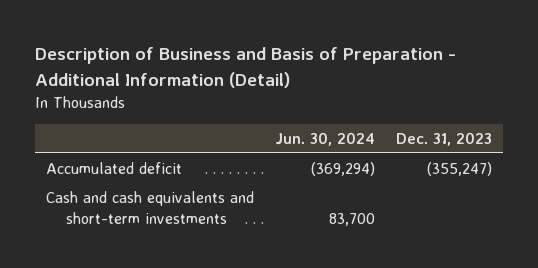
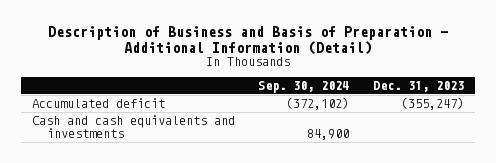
[274,131,375,146] Jun. 30, 2024 -> none
none -> [258,81,350,94] Sep. 30, 2024
[45,190,254,224] Cash and cash equivalents and short-term investments -> [32,115,236,139] Cash and cash equivalents and investments

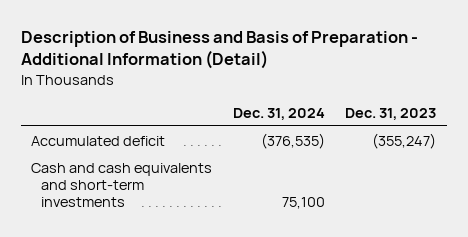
[258,81,350,94] Sep. 30, 2024 -> none
none -> [232,107,325,120] Dec. 31, 2024
[32,115,236,139] Cash and cash equivalents and investments -> [31,162,213,208] Cash and cash equivalents and short-term investments

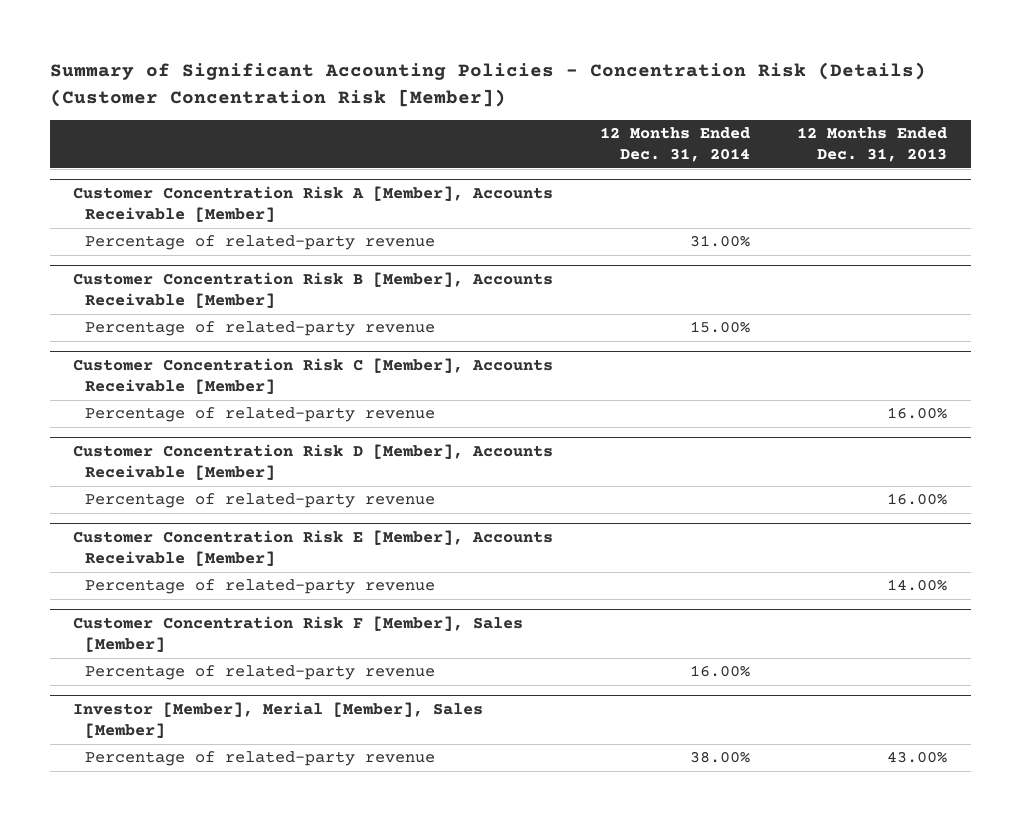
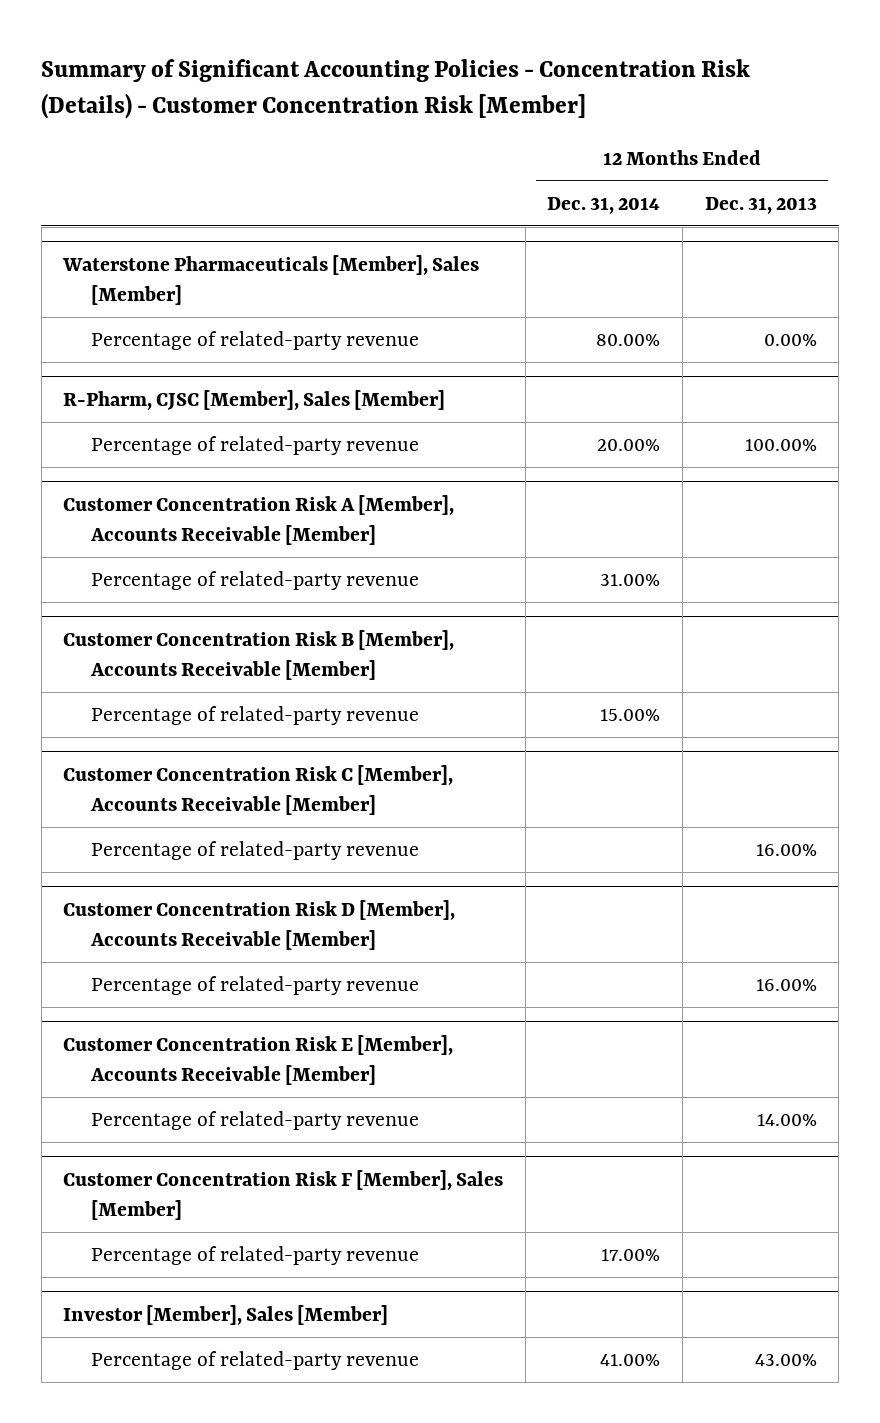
[49,62,926,107] Summary of Significant Accounting Policies - Concentration Risk (Details) (Customer Concentration Risk [Member]) -> [41,58,751,119] Summary of Significant Accounting Policies - Concentration Risk (Details) - Customer Concentration Risk [Member]
none -> [62,255,480,306] Waterstone Pharmaceuticals [Member], Sales [Member]
none -> [90,331,419,351] Percentage of related-party revenue
none -> [63,390,446,411] R-Pharm, CJSC [Member], Sales [Member]
none -> [90,436,419,456] Percentage of related-party revenue
[690,665,751,678] 16.00% -> [601,1249,661,1262] 17.00%
[73,701,484,739] Investor [Member], Merial [Member], Sales [Member] -> [63,1305,389,1326] Investor [Member], Sales [Member]
[690,751,751,764] 38.00% -> [600,1354,661,1367] 41.00%

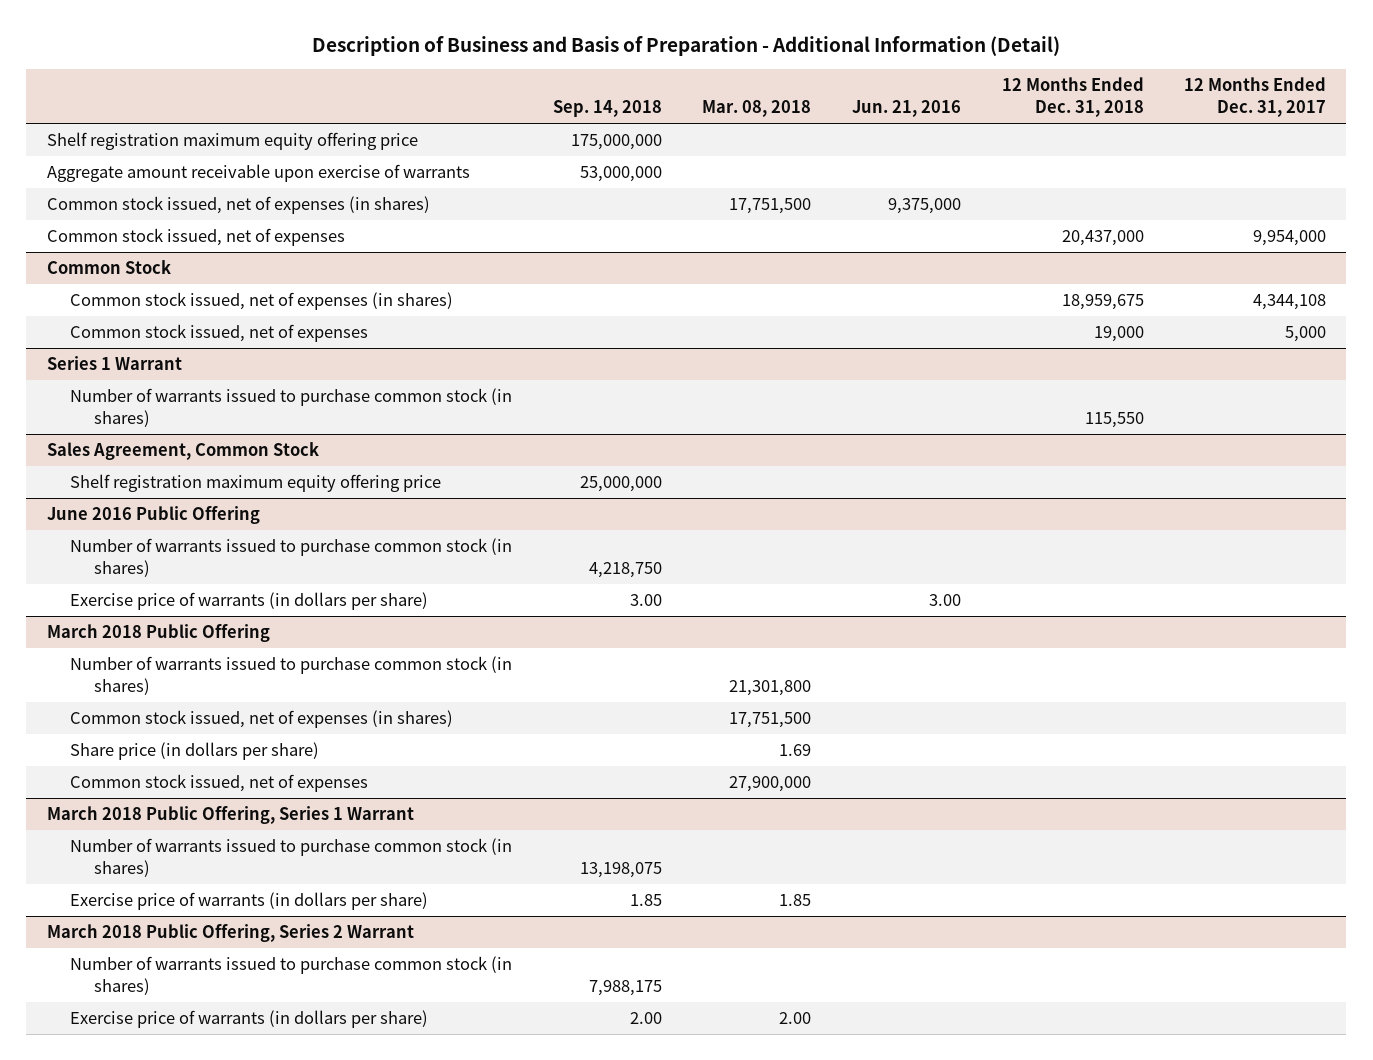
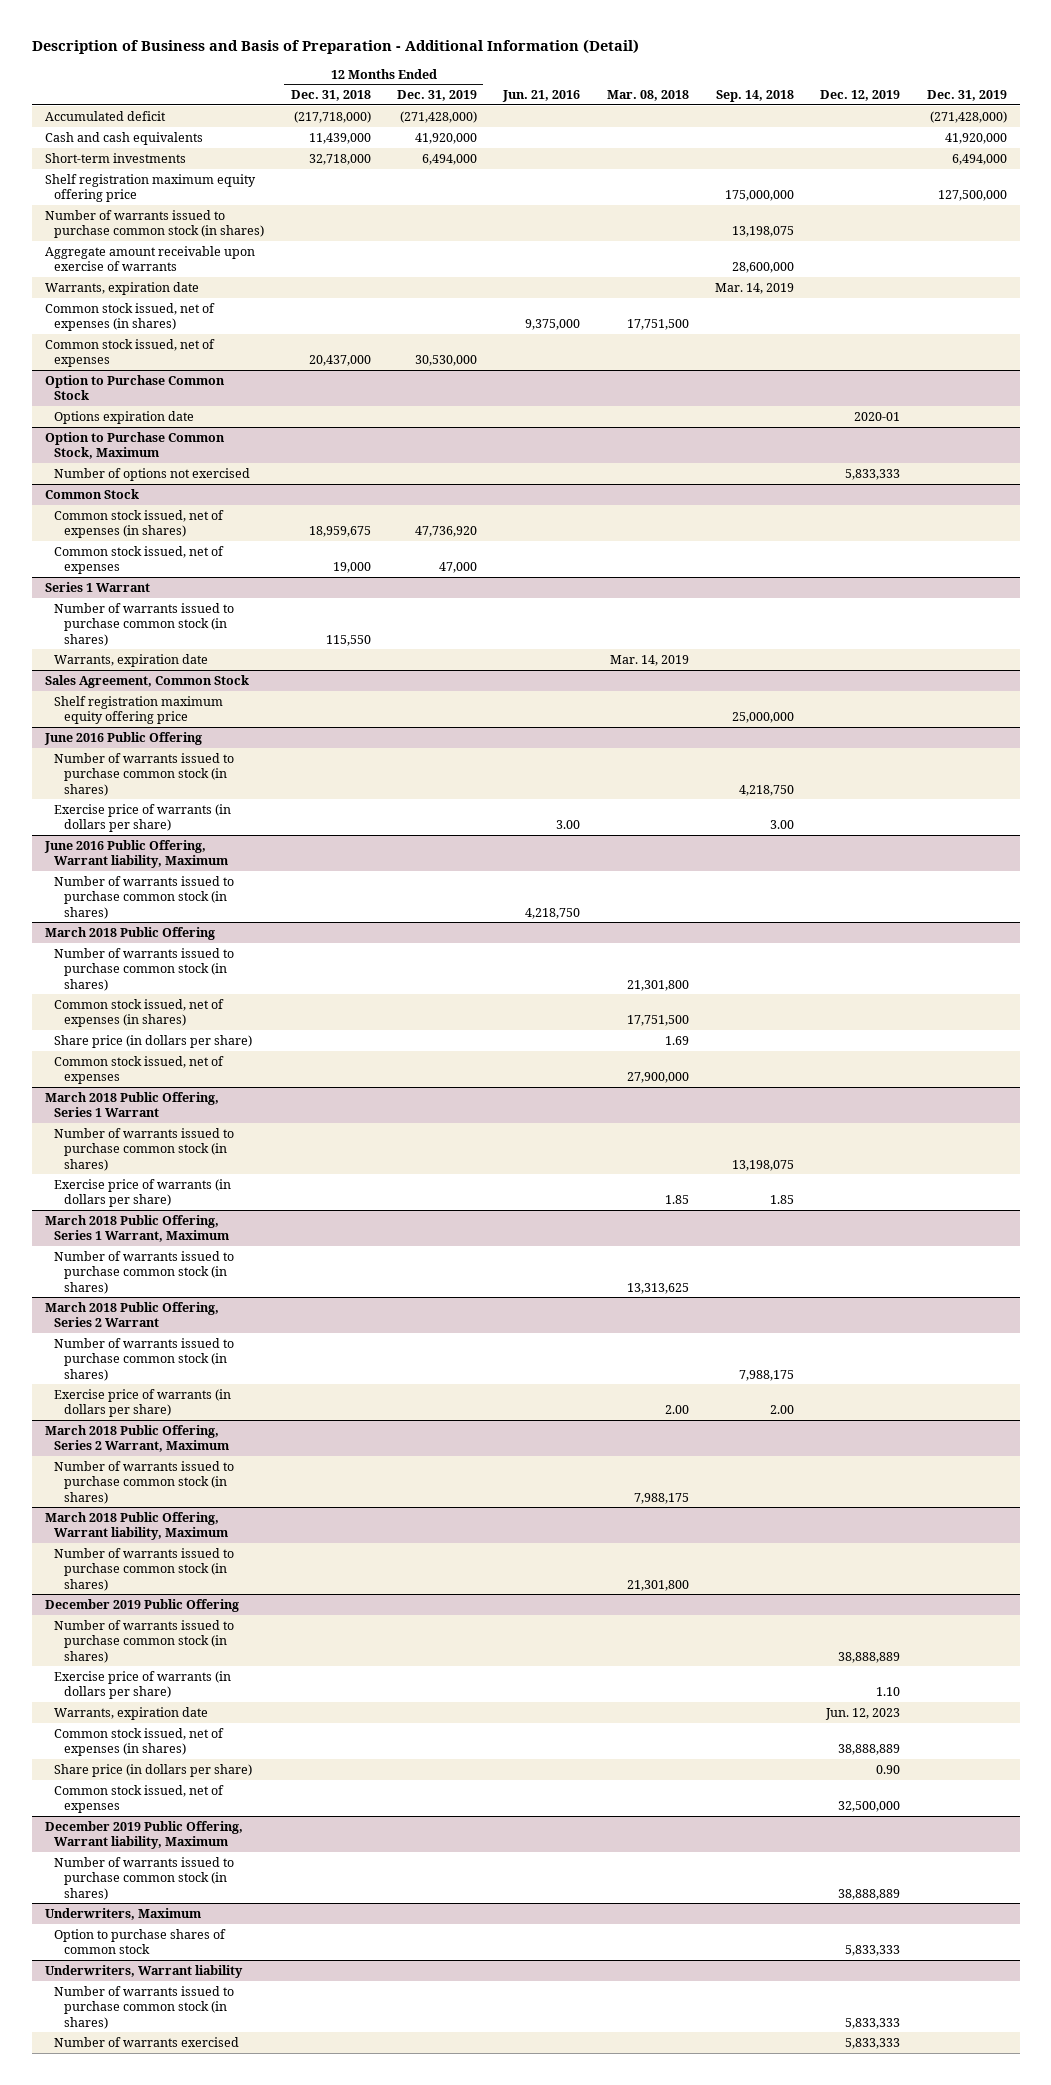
[1184,77,1327,118] 12 Months Ended Dec. 31, 2017 -> none
none -> [396,90,477,102] Dec. 31, 2019
none -> [820,90,901,102] Dec. 12, 2019
none -> [926,90,1007,102] Dec. 31, 2019
none -> [44,110,166,121] Accumulated deficit
none -> [44,131,203,145] Cash and cash equivalents
none -> [44,152,186,163] Short-term investments
none -> [44,209,265,239] Number of warrants issued to purchase common stock (in shares)
[579,166,662,183] 53,000,000 -> [731,262,794,274] 28,600,000
none -> [44,281,199,295] Warrants, expiration date
none -> [44,374,225,401] Option to Purchase Common Stock
none -> [54,410,195,424] Options expiration date
none -> [44,431,225,460] Option to Purchase Common Stock, Maximum
none -> [54,467,251,481] Number of options not exercised
none -> [54,653,209,667] Warrants, expiration date
none -> [43,839,229,869] June 2016 Public Offering, Warrant liability, Maximum
none -> [54,875,235,919] Number of warrants issued to purchase common stock (in shares)
none -> [44,1214,230,1243] March 2018 Public Offering, Series 1 Warrant, Maximum
none -> [54,1250,235,1294] Number of warrants issued to purchase common stock (in shares)
none -> [44,1424,230,1453] March 2018 Public Offering, Series 2 Warrant, Maximum
none -> [54,1460,235,1504] Number of warrants issued to purchase common stock (in shares)
none -> [44,1511,229,1541] March 2018 Public Offering, Warrant liability, Maximum
none -> [54,1547,235,1591] Number of warrants issued to purchase common stock (in shares)
none -> [44,1598,239,1612] December 2019 Public Offering
none -> [54,1619,235,1663] Number of warrants issued to purchase common stock (in shares)
none -> [54,1670,232,1700] Exercise price of warrants (in dollars per share)
none -> [54,1706,209,1720] Warrants, expiration date
none -> [54,1727,225,1757] Common stock issued, net of expenses (in shares)
none -> [54,1763,253,1777] Share price (in dollars per share)
none -> [54,1784,225,1814] Common stock issued, net of expenses
none -> [44,1820,243,1850] December 2019 Public Offering, Warrant liability, Maximum
none -> [54,1856,235,1900] Number of warrants issued to purchase common stock (in shares)
none -> [44,1907,201,1920] Underwriters, Maximum
none -> [54,1928,227,1955] Option to purchase shares of common stock
none -> [44,1964,243,1978] Underwriters, Warrant liability
none -> [54,1985,235,2029] Number of warrants issued to purchase common stock (in shares)
none -> [54,2036,240,2047] Number of warrants exercised

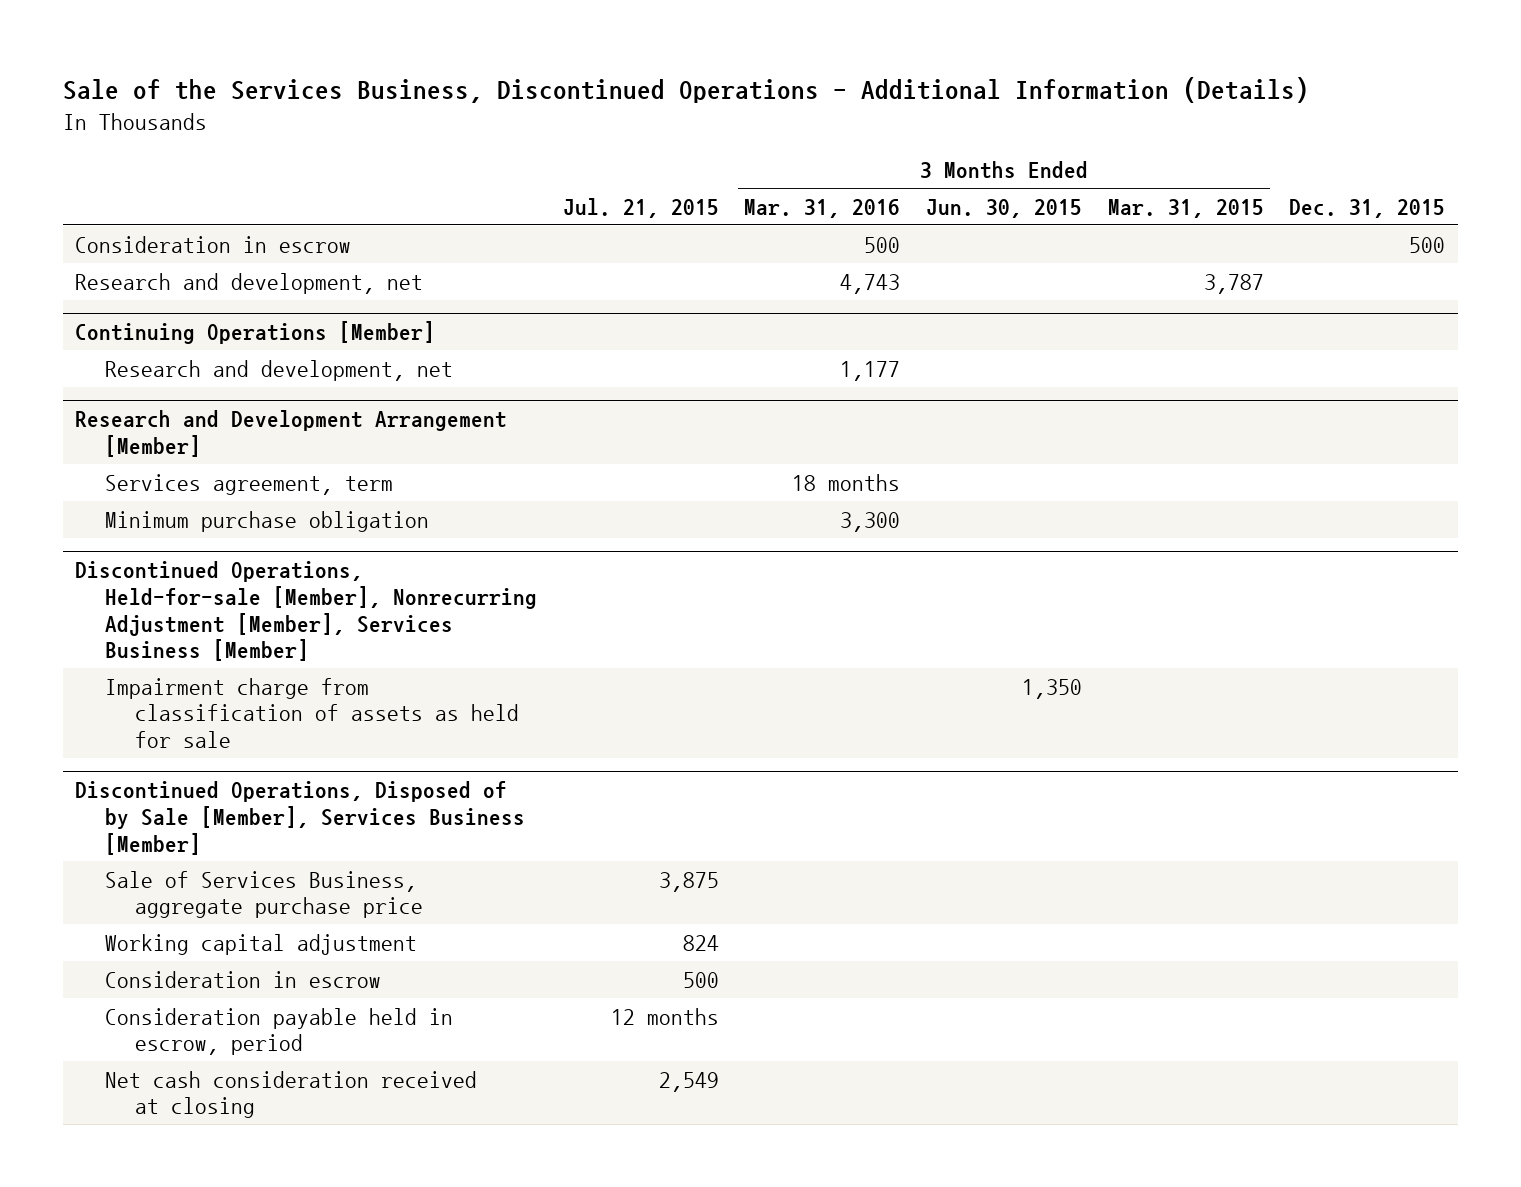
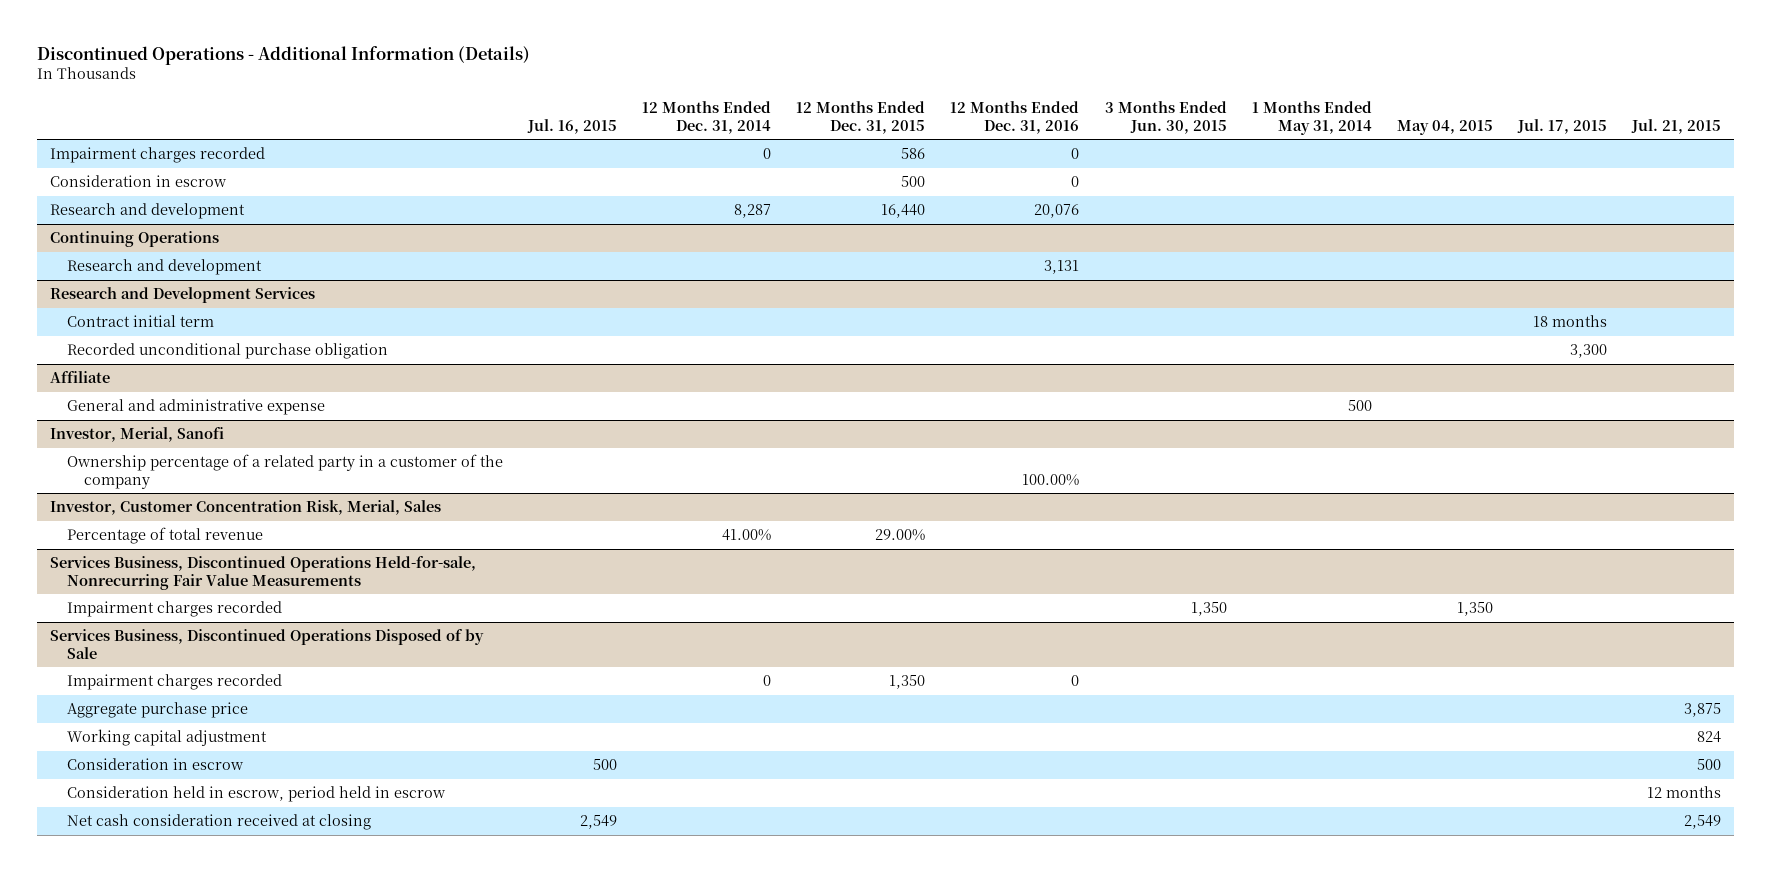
[62,77,1309,104] Sale of the Services Business, Discontinued Operations - Additional Information (Details) -> [37,45,531,65] Discontinued Operations - Additional Information (Details)
[744,199,901,219] Mar. 31, 2016 -> none
[1107,199,1264,219] Mar. 31, 2015 -> none
[1289,199,1446,219] Dec. 31, 2015 -> none
none -> [526,118,617,134] Jul. 16, 2015
none -> [642,100,772,134] 12 Months Ended Dec. 31, 2014
none -> [796,100,926,134] 12 Months Ended Dec. 31, 2015
none -> [950,100,1080,134] 12 Months Ended Dec. 31, 2016
none -> [1251,100,1372,135] 1 Months Ended May 31, 2014
none -> [1396,119,1493,135] May 04, 2015
none -> [1517,118,1608,134] Jul. 17, 2015
none -> [49,147,265,164] Impairment charges recorded
[75,272,424,294] Research and development, net -> [49,203,245,220] Research and development
[75,320,436,344] Continuing Operations [Member] -> [49,231,219,248] Continuing Operations
[105,359,454,381] Research and development, net -> [66,259,262,276] Research and development
[75,409,508,457] Research and Development Arrangement [Member] -> [49,287,315,304] Research and Development Services
[105,473,394,495] Services agreement, term -> [66,315,214,328] Contract initial term
[105,510,430,532] Minimum purchase obligation -> [66,343,388,360] Recorded unconditional purchase obligation
none -> [49,371,110,384] Affiliate
none -> [66,399,325,416] General and administrative expense
none -> [49,427,224,443] Investor, Merial, Sanofi
none -> [66,454,503,490] Ownership percentage of a related party in a customer of the company
none -> [49,500,441,516] Investor, Customer Concentration Risk, Merial, Sales
none -> [66,527,263,545] Percentage of total revenue
[75,560,538,662] Discontinued Operations, Held-for-sale [Member], Nonrecurring Adjustment [Member], Services Business [Member] -> [49,556,476,591] Services Business, Discontinued Operations Held-for-sale, Nonrecurring Fair Value Measurements
[105,677,519,749] Impairment charge from classification of assets as held for sale -> [66,601,282,618] Impairment charges recorded
[75,780,526,855] Discontinued Operations, Disposed of by Sale [Member], Services Business [Member] -> [49,629,484,660] Services Business, Discontinued Operations Disposed of by Sale
none -> [66,674,282,691] Impairment charges recorded
[105,870,423,919] Sale of Services Business, aggregate purchase price -> [66,702,248,719] Aggregate purchase price
[105,1007,454,1056] Consideration payable held in escrow, period -> [66,786,446,803] Consideration held in escrow, period held in escrow

